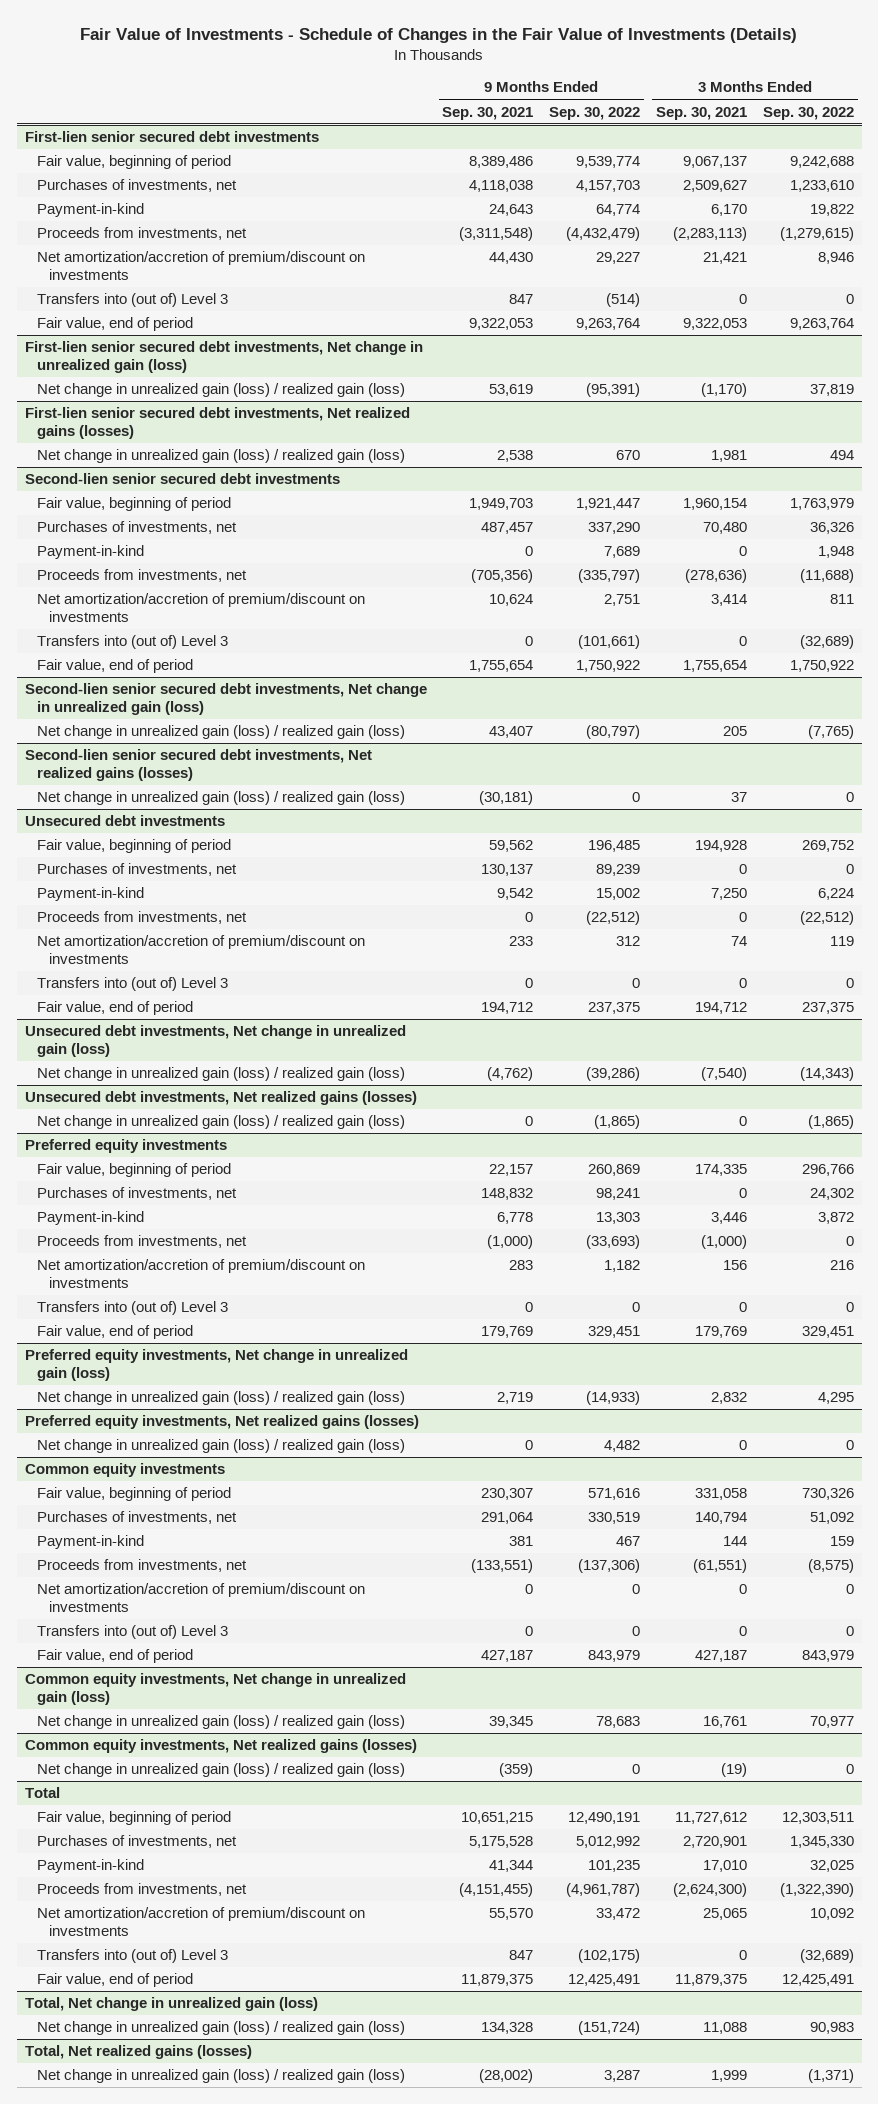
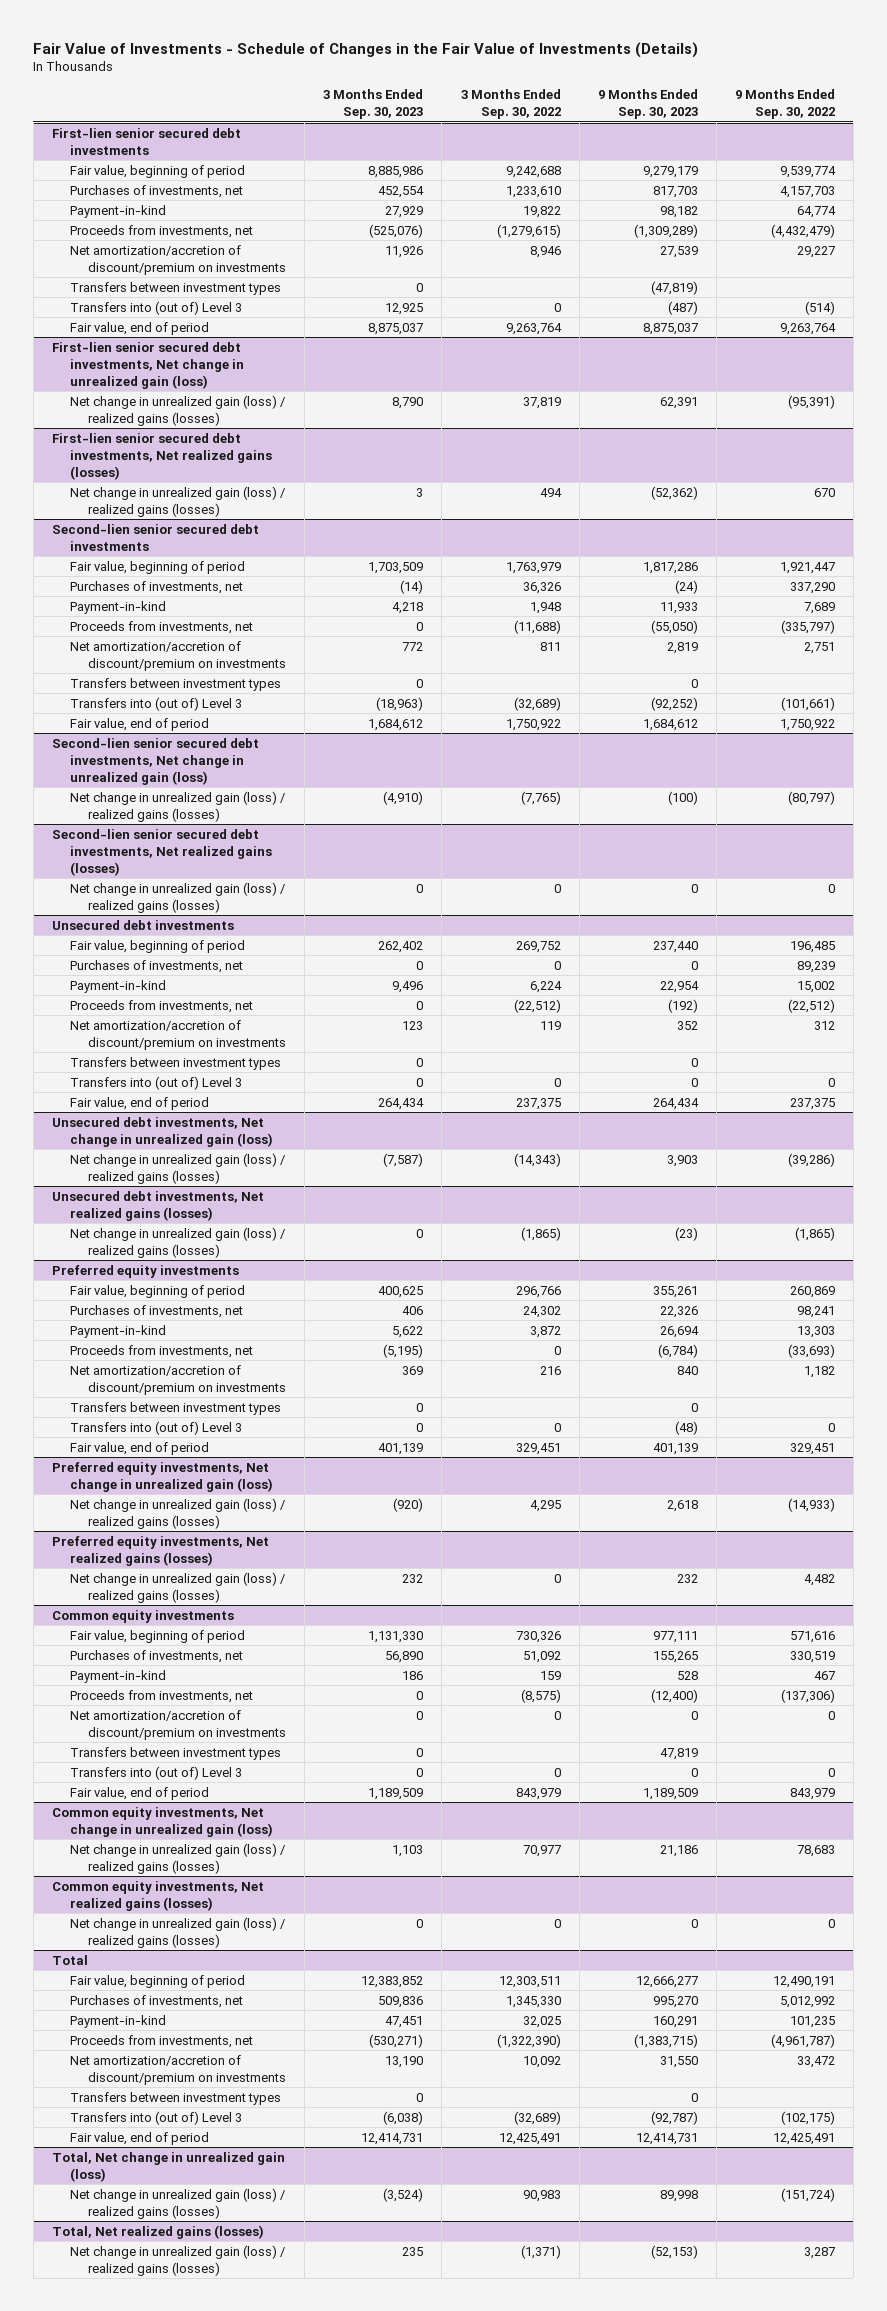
[442,106,534,120] Sep. 30, 2021 -> none
[655,106,747,120] Sep. 30, 2021 -> none
none -> [323,89,424,120] 3 Months Ended Sep. 30, 2023
none -> [597,89,698,120] 9 Months Ended Sep. 30, 2023
[37,251,366,280] Net amortization/accretion of premium/discount on investments -> [70,244,287,275] Net amortization/accretion of discount/premium on investments
none -> [70,281,282,295] Transfers between investment types
[37,383,406,398] Net change in unrealized gain (loss) / realized gain (loss) -> [70,394,286,426] Net change in unrealized gain (loss) / realized gains (losses)
[37,449,406,464] Net change in unrealized gain (loss) / realized gain (loss) -> [70,485,286,517] Net change in unrealized gain (loss) / realized gains (losses)
[37,593,366,622] Net amortization/accretion of premium/discount on investments -> [70,640,287,671] Net amortization/accretion of discount/premium on investments
none -> [70,677,282,691] Transfers between investment types
[37,725,406,740] Net change in unrealized gain (loss) / realized gain (loss) -> [70,790,286,822] Net change in unrealized gain (loss) / realized gains (losses)
[37,791,406,806] Net change in unrealized gain (loss) / realized gain (loss) -> [70,881,286,913] Net change in unrealized gain (loss) / realized gains (losses)
[37,935,366,964] Net amortization/accretion of premium/discount on investments -> [70,1019,287,1050] Net amortization/accretion of discount/premium on investments
none -> [70,1056,282,1070] Transfers between investment types
[37,1067,406,1082] Net change in unrealized gain (loss) / realized gain (loss) -> [70,1152,286,1184] Net change in unrealized gain (loss) / realized gains (losses)
[37,1115,406,1130] Net change in unrealized gain (loss) / realized gain (loss) -> [70,1226,286,1258] Net change in unrealized gain (loss) / realized gains (losses)
[37,1259,366,1288] Net amortization/accretion of premium/discount on investments -> [70,1364,287,1395] Net amortization/accretion of discount/premium on investments
none -> [70,1401,282,1415] Transfers between investment types
[37,1391,406,1406] Net change in unrealized gain (loss) / realized gain (loss) -> [70,1497,286,1529] Net change in unrealized gain (loss) / realized gains (losses)
[37,1439,406,1454] Net change in unrealized gain (loss) / realized gain (loss) -> [70,1571,286,1603] Net change in unrealized gain (loss) / realized gains (losses)
[37,1583,366,1612] Net amortization/accretion of premium/discount on investments -> [70,1709,287,1740] Net amortization/accretion of discount/premium on investments
none -> [70,1746,282,1760] Transfers between investment types
[37,1715,406,1730] Net change in unrealized gain (loss) / realized gain (loss) -> [70,1842,286,1874] Net change in unrealized gain (loss) / realized gains (losses)
[37,1763,406,1778] Net change in unrealized gain (loss) / realized gain (loss) -> [70,1916,286,1948] Net change in unrealized gain (loss) / realized gains (losses)
[37,1907,366,1936] Net amortization/accretion of premium/discount on investments -> [70,2054,287,2085] Net amortization/accretion of discount/premium on investments
none -> [70,2091,282,2105] Transfers between investment types
[37,2021,406,2036] Net change in unrealized gain (loss) / realized gain (loss) -> [70,2187,286,2219] Net change in unrealized gain (loss) / realized gains (losses)
[37,2069,406,2084] Net change in unrealized gain (loss) / realized gain (loss) -> [70,2244,286,2276] Net change in unrealized gain (loss) / realized gains (losses)

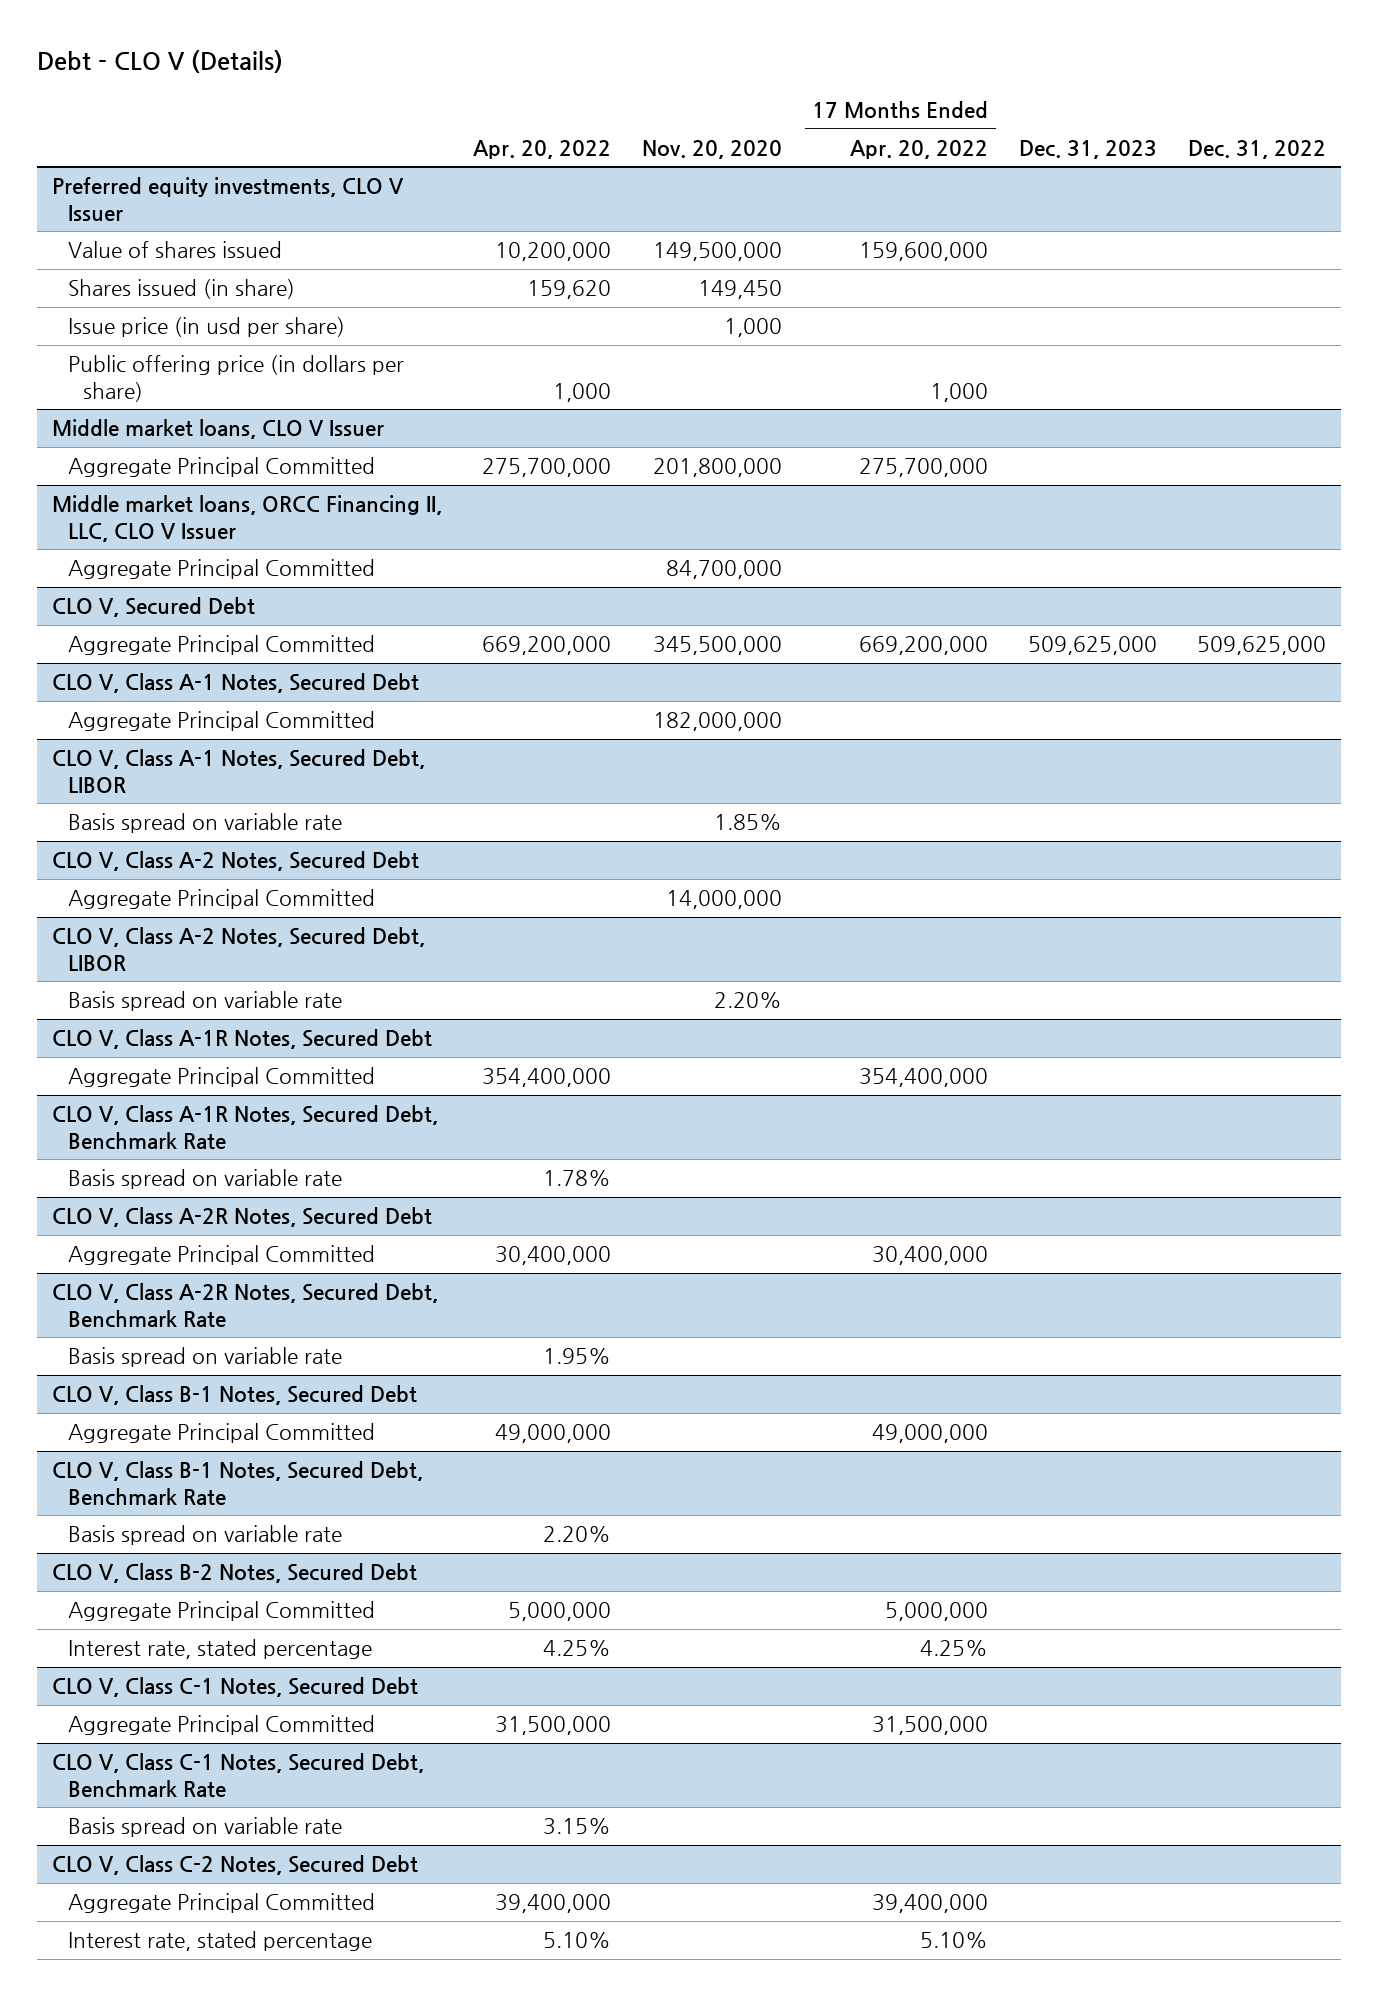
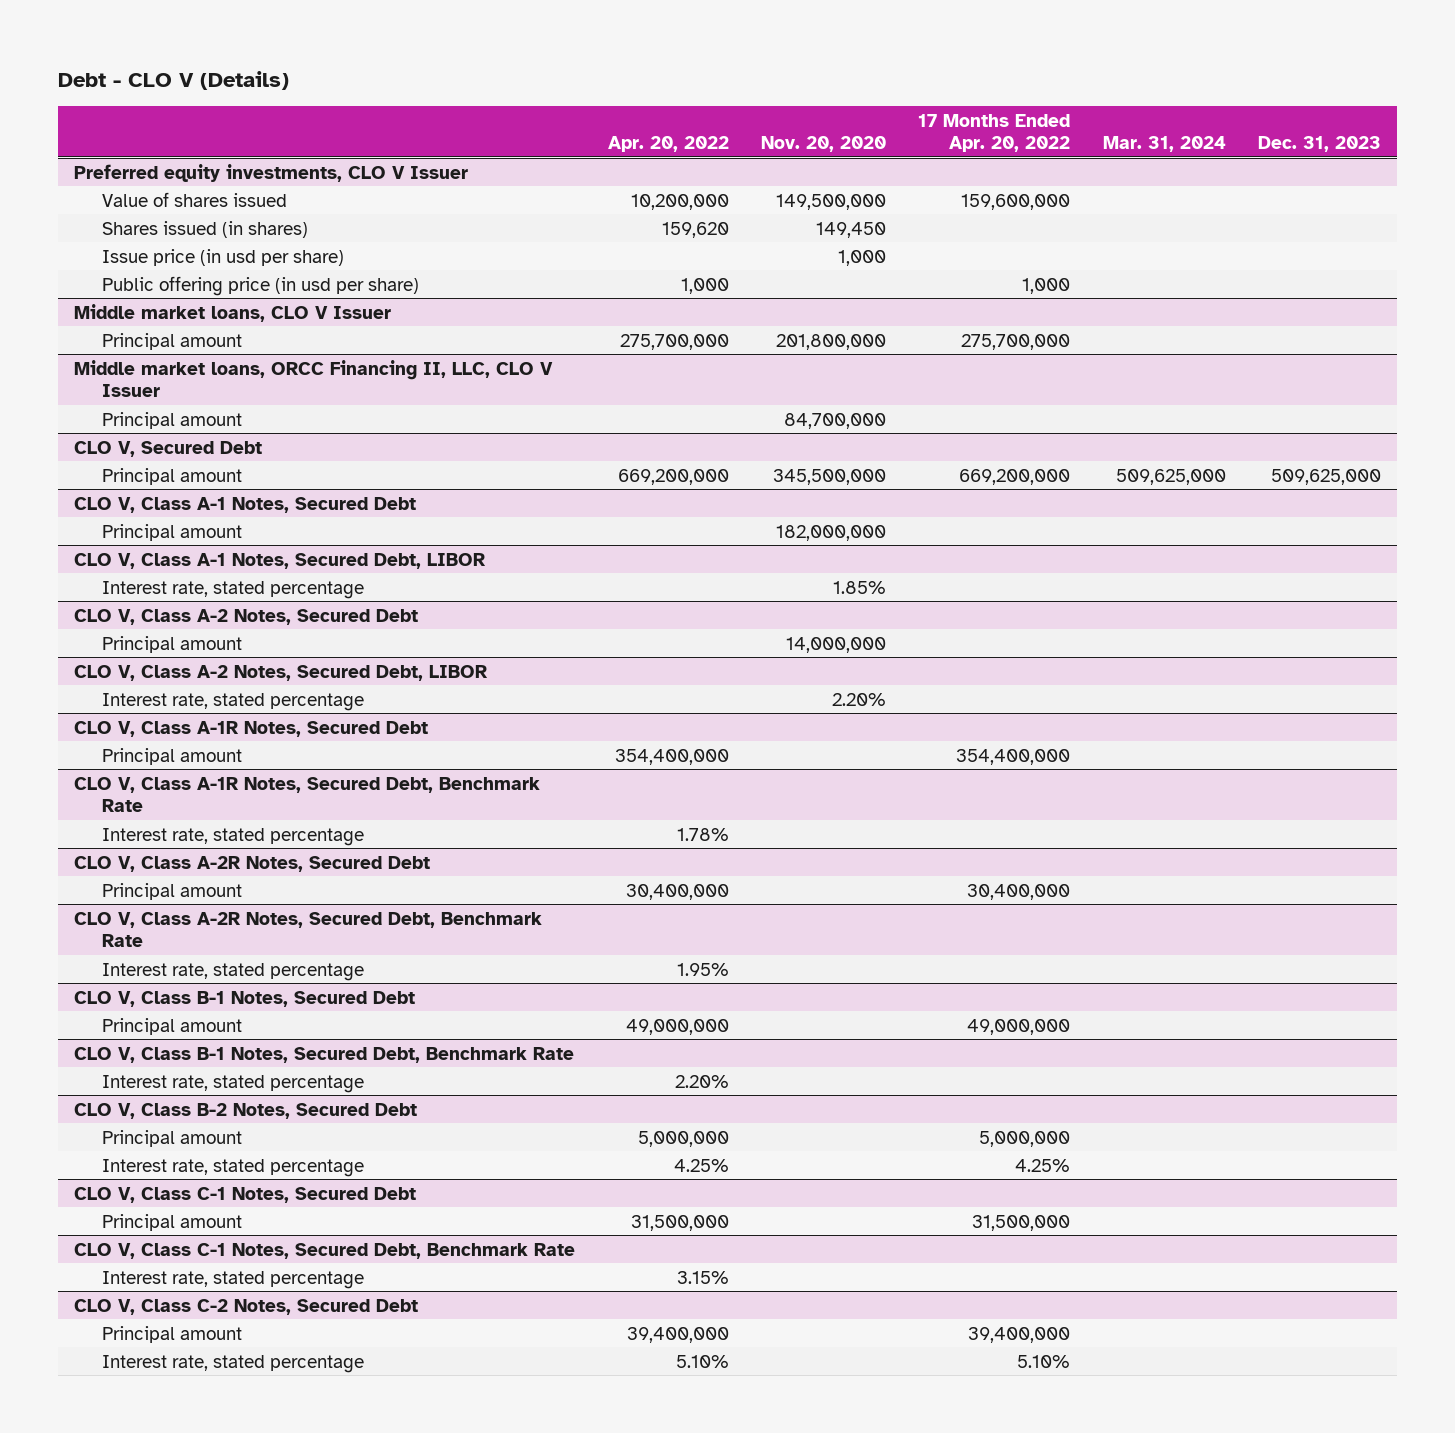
[1187,139,1326,159] Dec. 31, 2022 -> none
none -> [1102,135,1226,152] Mar. 31, 2024
[67,279,295,300] Shares issued (in share) -> [101,220,308,238] Shares issued (in shares)
[67,355,404,402] Public offering price (in dollars per share) -> [101,275,419,296] Public offering price (in usd per share)
[67,457,375,478] Aggregate Principal Committed -> [101,332,242,350] Principal amount
[67,559,375,580] Aggregate Principal Committed -> [101,411,242,429] Principal amount
[67,635,375,656] Aggregate Principal Committed -> [101,467,242,485] Principal amount
[67,711,375,732] Aggregate Principal Committed -> [101,523,242,541] Principal amount
[67,813,342,834] Basis spread on variable rate -> [101,580,364,599] Interest rate, stated percentage
[67,889,375,910] Aggregate Principal Committed -> [101,635,242,653] Principal amount
[67,991,342,1012] Basis spread on variable rate -> [101,692,364,711] Interest rate, stated percentage
[67,1067,375,1088] Aggregate Principal Committed -> [101,747,242,765] Principal amount
[67,1169,342,1190] Basis spread on variable rate -> [101,827,364,846] Interest rate, stated percentage
[67,1245,375,1266] Aggregate Principal Committed -> [101,882,242,900] Principal amount
[67,1347,342,1368] Basis spread on variable rate -> [101,962,364,981] Interest rate, stated percentage
[67,1423,375,1444] Aggregate Principal Committed -> [101,1017,242,1035] Principal amount
[67,1525,342,1546] Basis spread on variable rate -> [101,1074,364,1093] Interest rate, stated percentage
[67,1601,375,1622] Aggregate Principal Committed -> [101,1129,242,1147] Principal amount
[67,1715,375,1736] Aggregate Principal Committed -> [101,1213,242,1231] Principal amount
[67,1817,342,1838] Basis spread on variable rate -> [101,1270,364,1289] Interest rate, stated percentage
[67,1893,375,1914] Aggregate Principal Committed -> [101,1325,242,1343] Principal amount

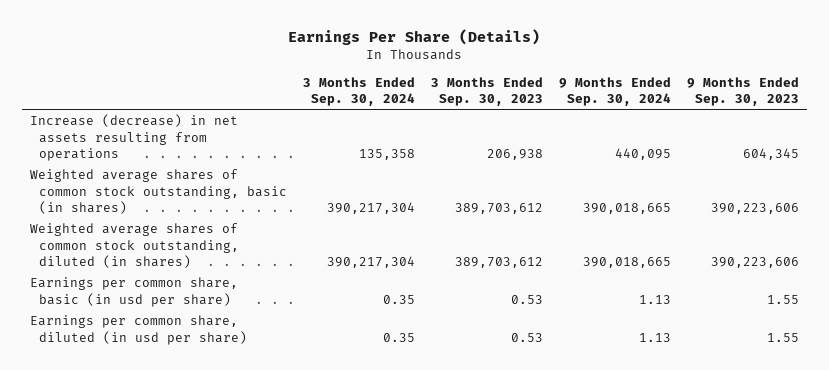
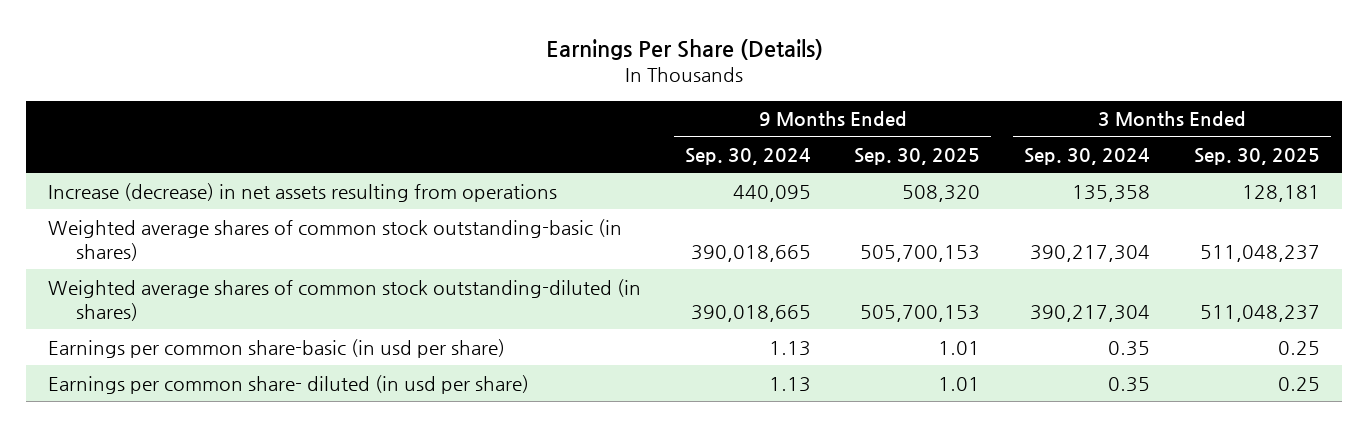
[430,76,543,106] 3 Months Ended Sep. 30, 2023 -> none
[686,76,799,106] 9 Months Ended Sep. 30, 2023 -> none
none -> [854,148,981,166] Sep. 30, 2025
none -> [1194,148,1321,166] Sep. 30, 2025
[29,169,287,214] Weighted average shares of common stock outstanding, basic (in shares) -> [47,218,622,261] Weighted average shares of common stock outstanding-basic (in shares)
[29,223,239,268] Weighted average shares of common stock outstanding, diluted (in shares) -> [47,278,641,321] Weighted average shares of common stock outstanding-diluted (in shares)
[29,277,238,307] Earnings per common share, basic (in usd per share) -> [47,338,505,358] Earnings per common share-basic (in usd per share)
[29,315,247,345] Earnings per common share, diluted (in usd per share) -> [47,374,529,394] Earnings per common share- diluted (in usd per share)

